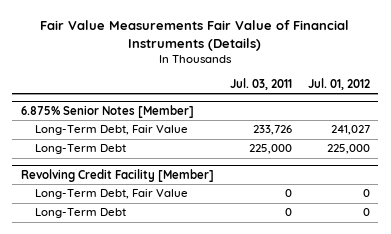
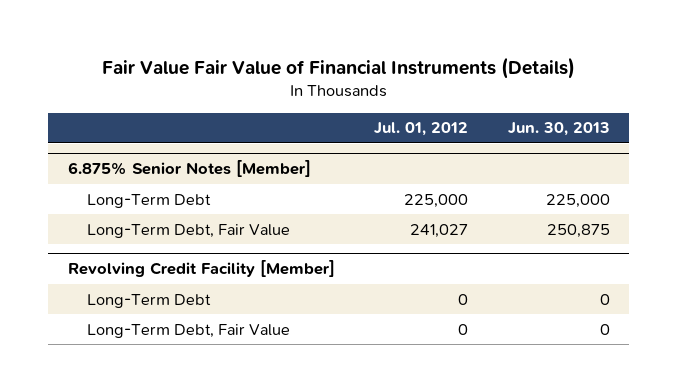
[40,20,350,51] Fair Value Measurements Fair Value of Financial Instruments (Details) -> [101,56,575,79] Fair Value Fair Value of Financial Instruments (Details)
[229,78,292,91] Jul. 03, 2011 -> none
none -> [507,122,610,137] Jun. 30, 2013
[35,125,189,136] Long-Term Debt, Fair Value -> [87,223,291,238] Long-Term Debt, Fair Value
[35,189,189,200] Long-Term Debt, Fair Value -> [87,323,291,338] Long-Term Debt, Fair Value

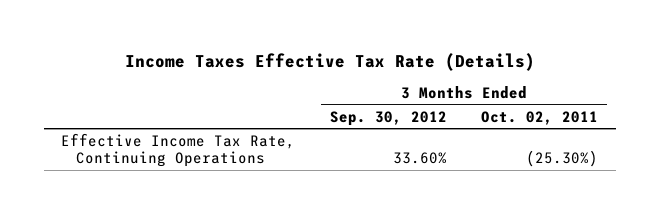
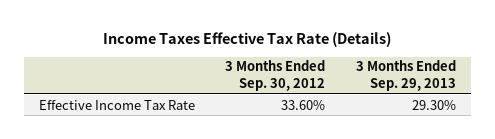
[481,110,599,125] Oct. 02, 2011 -> none
none -> [355,60,456,92] 3 Months Ended Sep. 29, 2013
[60,132,295,168] Effective Income Tax Rate, Continuing Operations -> [39,99,196,110] Effective Income Tax Rate

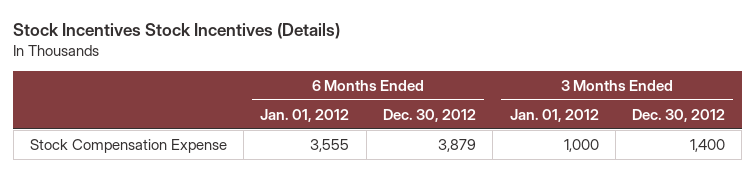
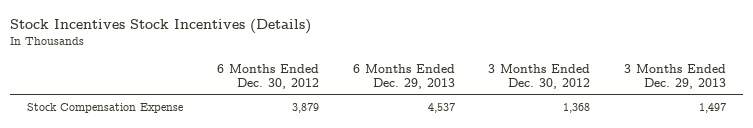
[260,108,350,122] Jan. 01, 2012 -> none
[509,108,599,122] Jan. 01, 2012 -> none
none -> [352,63,455,89] 6 Months Ended Dec. 29, 2013
none -> [624,63,727,89] 3 Months Ended Dec. 29, 2013
[690,138,726,152] 1,400 -> [563,102,591,113] 1,368

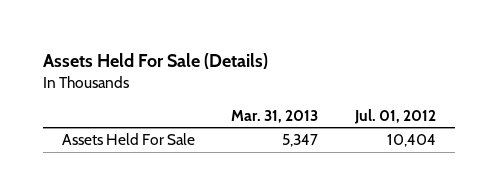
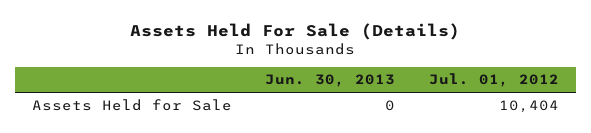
[231,110,319,124] Mar. 31, 2013 -> none
none -> [265,74,396,88] Jun. 30, 2013
[61,133,195,146] Assets Held For Sale -> [31,99,232,112] Assets Held for Sale

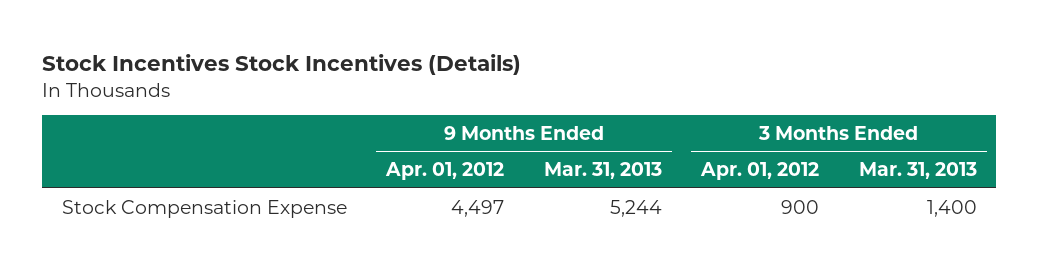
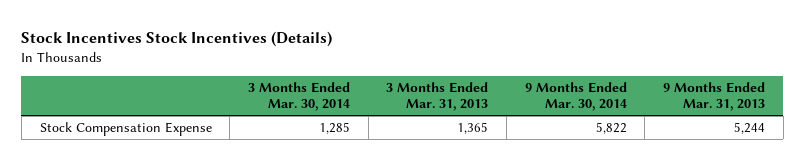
[385,162,505,181] Apr. 01, 2012 -> none
[700,162,820,181] Apr. 01, 2012 -> none
none -> [247,81,350,112] 3 Months Ended Mar. 30, 2014
none -> [524,81,627,112] 9 Months Ended Mar. 30, 2014
[926,199,977,217] 1,400 -> [457,122,489,135] 1,365

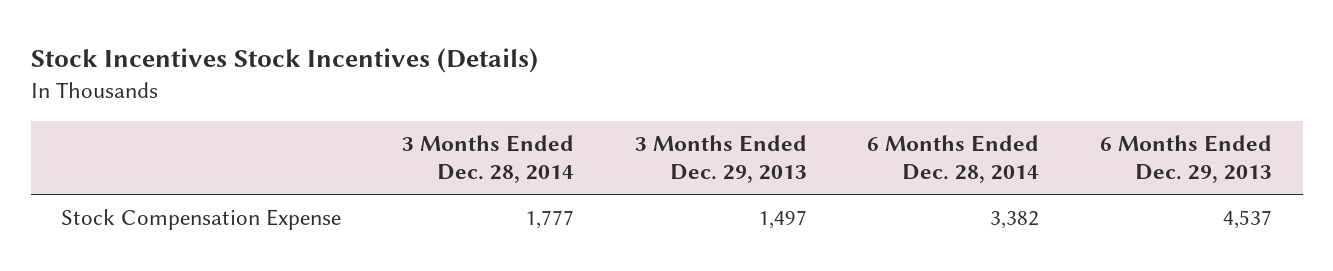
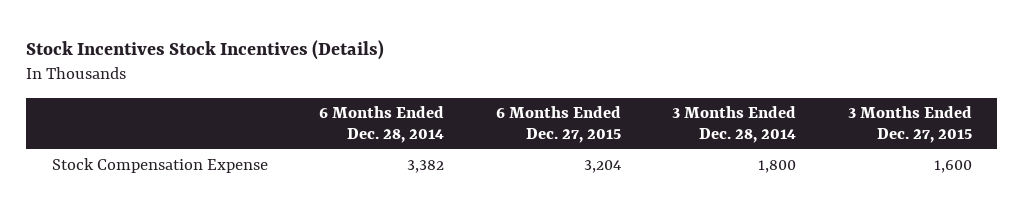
[634,135,807,183] 3 Months Ended Dec. 29, 2013 -> none
[1100,135,1273,183] 6 Months Ended Dec. 29, 2013 -> none
none -> [495,105,621,144] 6 Months Ended Dec. 27, 2015
none -> [847,105,972,144] 3 Months Ended Dec. 27, 2015
[525,210,575,230] 1,777 -> [758,160,797,174] 1,800

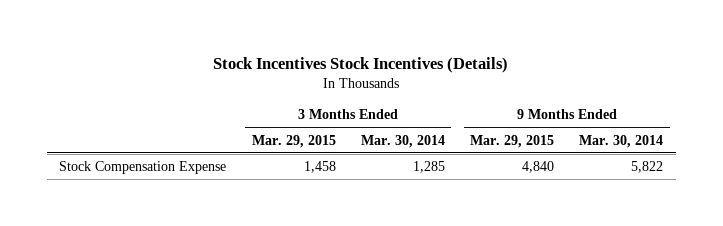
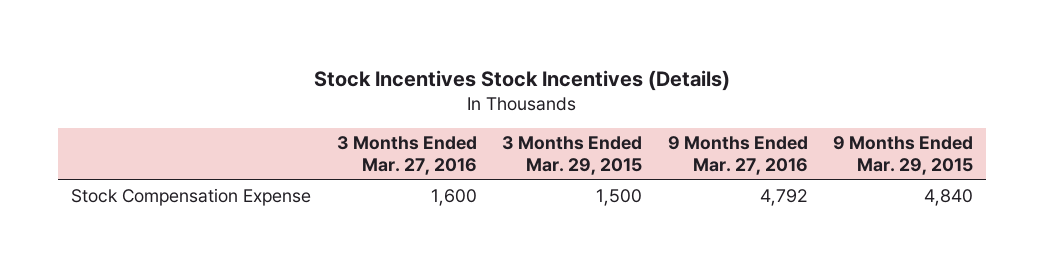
[360,134,445,148] Mar. 30, 2014 -> none
[579,134,664,148] Mar. 30, 2014 -> none
none -> [336,136,477,175] 3 Months Ended Mar. 27, 2016
none -> [667,136,808,175] 9 Months Ended Mar. 27, 2016
[303,161,336,174] 1,458 -> [596,189,643,207] 1,500

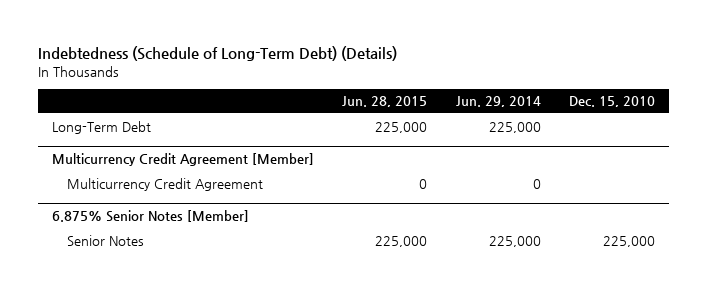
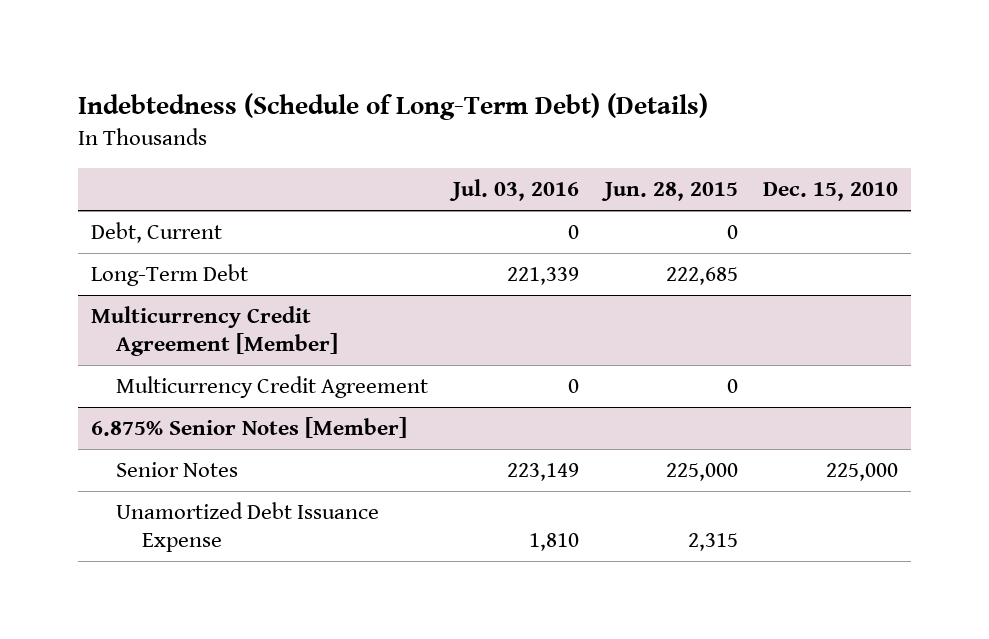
[455,96,541,108] Jun. 29, 2014 -> none
none -> [449,179,580,202] Jul. 03, 2016
none -> [90,222,222,244] Debt, Current
[375,121,428,133] 225,000 -> [665,267,738,286] 222,685
none -> [116,502,380,553] Unamortized Debt Issuance Expense

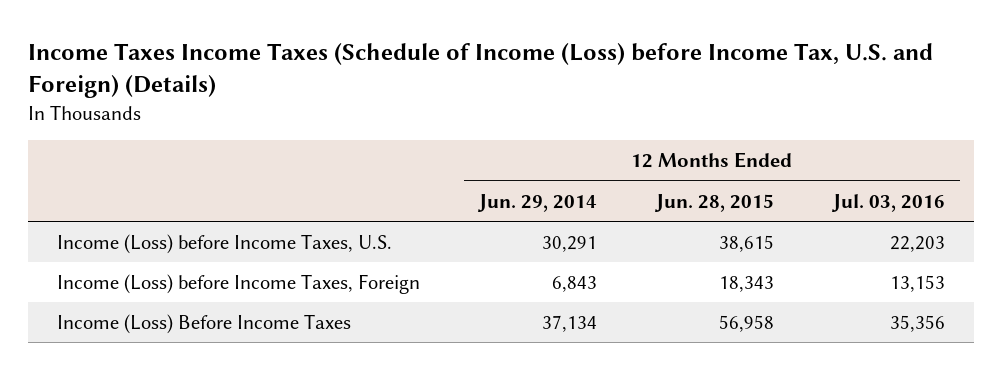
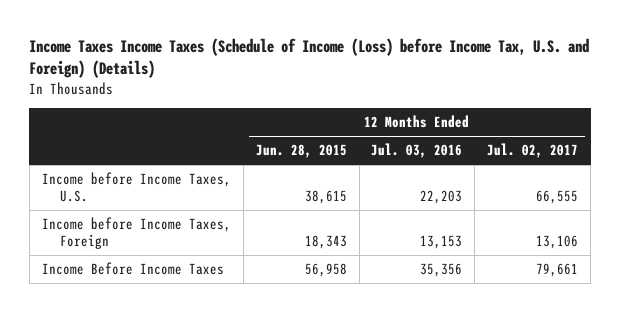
[477,193,598,212] Jun. 29, 2014 -> none
none -> [487,143,579,159] Jul. 02, 2017
[57,233,393,254] Income (Loss) before Income Taxes, U.S. -> [41,172,231,203] Income before Income Taxes, U.S.
[57,273,421,294] Income (Loss) before Income Taxes, Foreign -> [41,217,231,250] Income before Income Taxes, Foreign
[57,313,352,334] Income (Loss) Before Income Taxes -> [41,262,224,276] Income Before Income Taxes

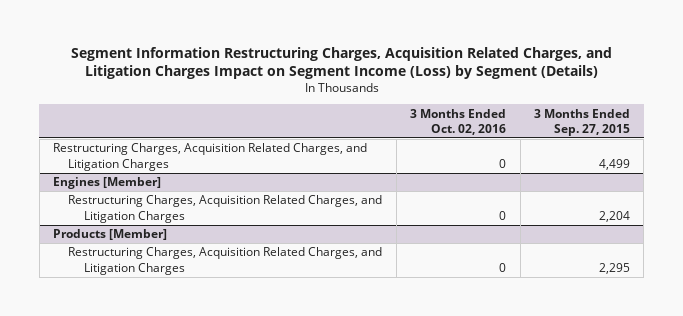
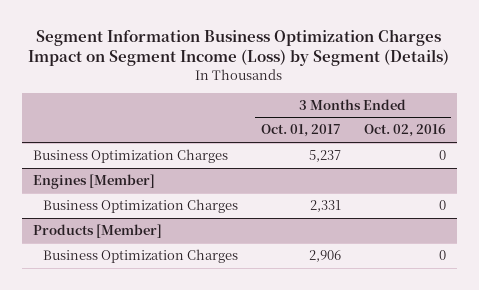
[70,46,612,80] Segment Information Restructuring Charges, Acquisition Related Charges, and Litigation Charges Impact on Segment Income (Loss) by Segment (Details) -> [28,28,450,67] Segment Information Business Optimization Charges Impact on Segment Income (Loss) by Segment (Details)
[534,108,631,136] 3 Months Ended Sep. 27, 2015 -> none
none -> [260,124,341,138] Oct. 01, 2017
[53,143,368,171] Restructuring Charges, Acquisition Related Charges, and Litigation Charges -> none
none -> [33,149,229,164] Business Optimization Charges
[68,195,383,223] Restructuring Charges, Acquisition Related Charges, and Litigation Charges -> none
none -> [42,199,238,214] Business Optimization Charges
[68,247,383,275] Restructuring Charges, Acquisition Related Charges, and Litigation Charges -> none
none -> [42,249,238,264] Business Optimization Charges

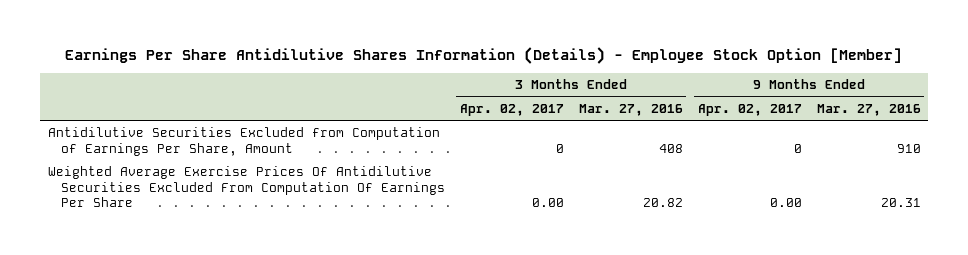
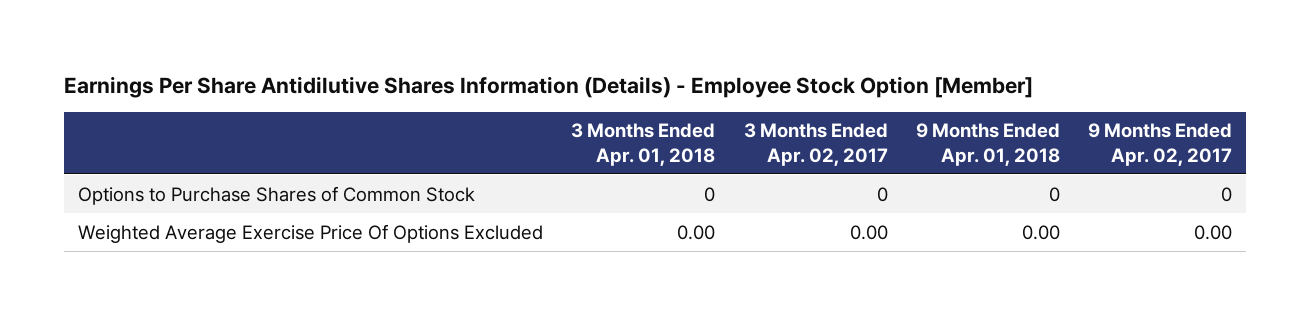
[578,103,683,116] Mar. 27, 2016 -> none
[816,103,921,116] Mar. 27, 2016 -> none
none -> [571,123,716,166] 3 Months Ended Apr. 01, 2018
none -> [915,123,1060,166] 9 Months Ended Apr. 01, 2018
[47,127,440,156] Antidilutive Securities Excluded from Computation of Earnings Per Share, Amount -> [77,185,475,205] Options to Purchase Shares of Common Stock
[47,166,445,208] Weighted Average Exercise Prices Of Antidilutive Securities Excluded From Computation Of Earnings Per Share -> [77,223,543,243] Weighted Average Exercise Price Of Options Excluded

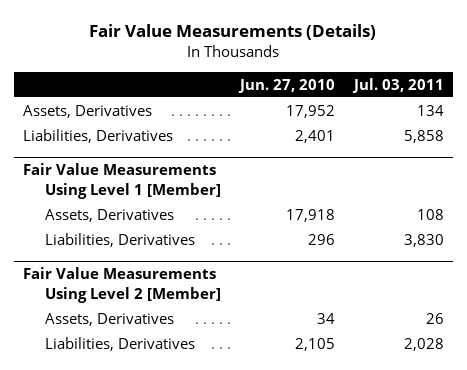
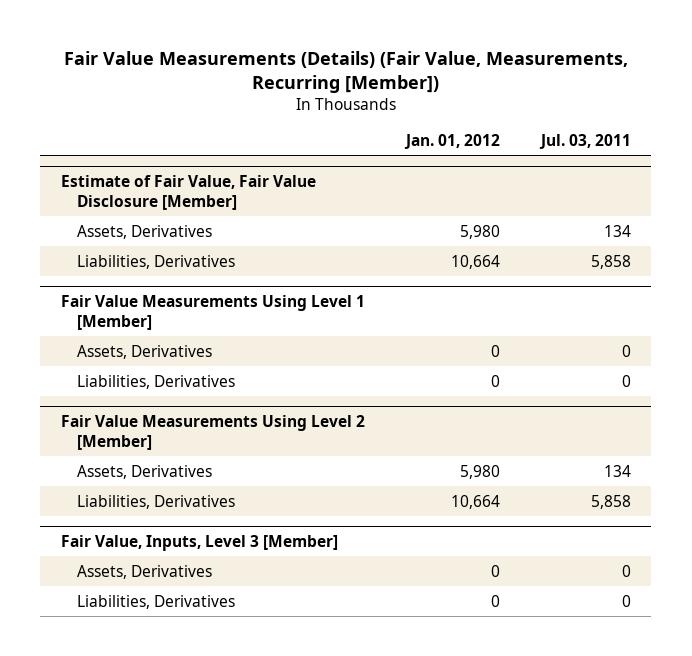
[89,23,377,40] Fair Value Measurements (Details) -> [63,50,628,93] Fair Value Measurements (Details) (Fair Value, Measurements, Recurring [Member])
[238,78,336,93] Jun. 27, 2010 -> none
none -> [403,134,500,150] Jan. 01, 2012
none -> [60,174,316,210] Estimate of Fair Value, Fair Value Disclosure [Member]
[416,208,444,220] 108 -> [621,344,631,357] 0
[403,233,444,247] 3,830 -> [621,374,631,387] 0
[425,312,444,324] 26 -> [603,464,631,477] 134
[403,337,444,351] 2,028 -> [590,494,631,509] 5,858
none -> [60,534,338,551] Fair Value, Inputs, Level 3 [Member]
none -> [77,564,213,579] Assets, Derivatives
none -> [77,594,236,609] Liabilities, Derivatives

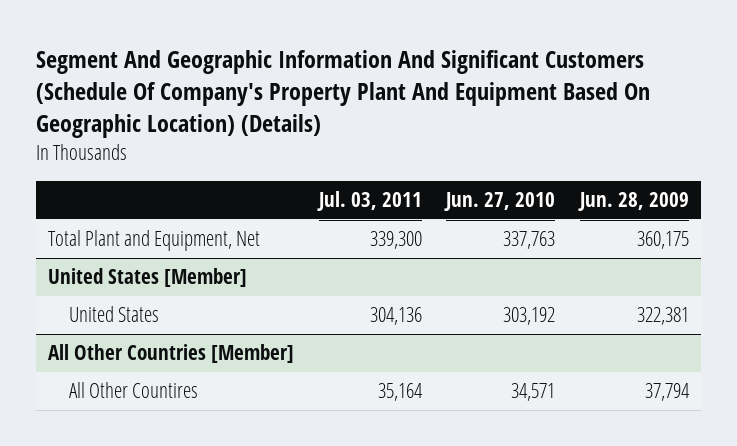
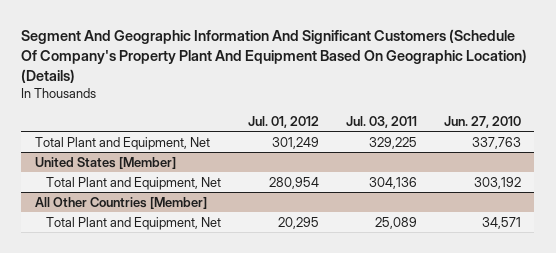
[577,191,689,211] Jun. 28, 2009 -> none
none -> [247,115,319,128] Jul. 01, 2012
[369,231,422,250] 339,300 -> [368,136,417,149] 329,225
[68,306,159,323] United States -> [45,176,221,190] Total Plant and Equipment, Net
[68,382,198,399] All Other Countires -> none
none -> [45,216,221,230] Total Plant and Equipment, Net

